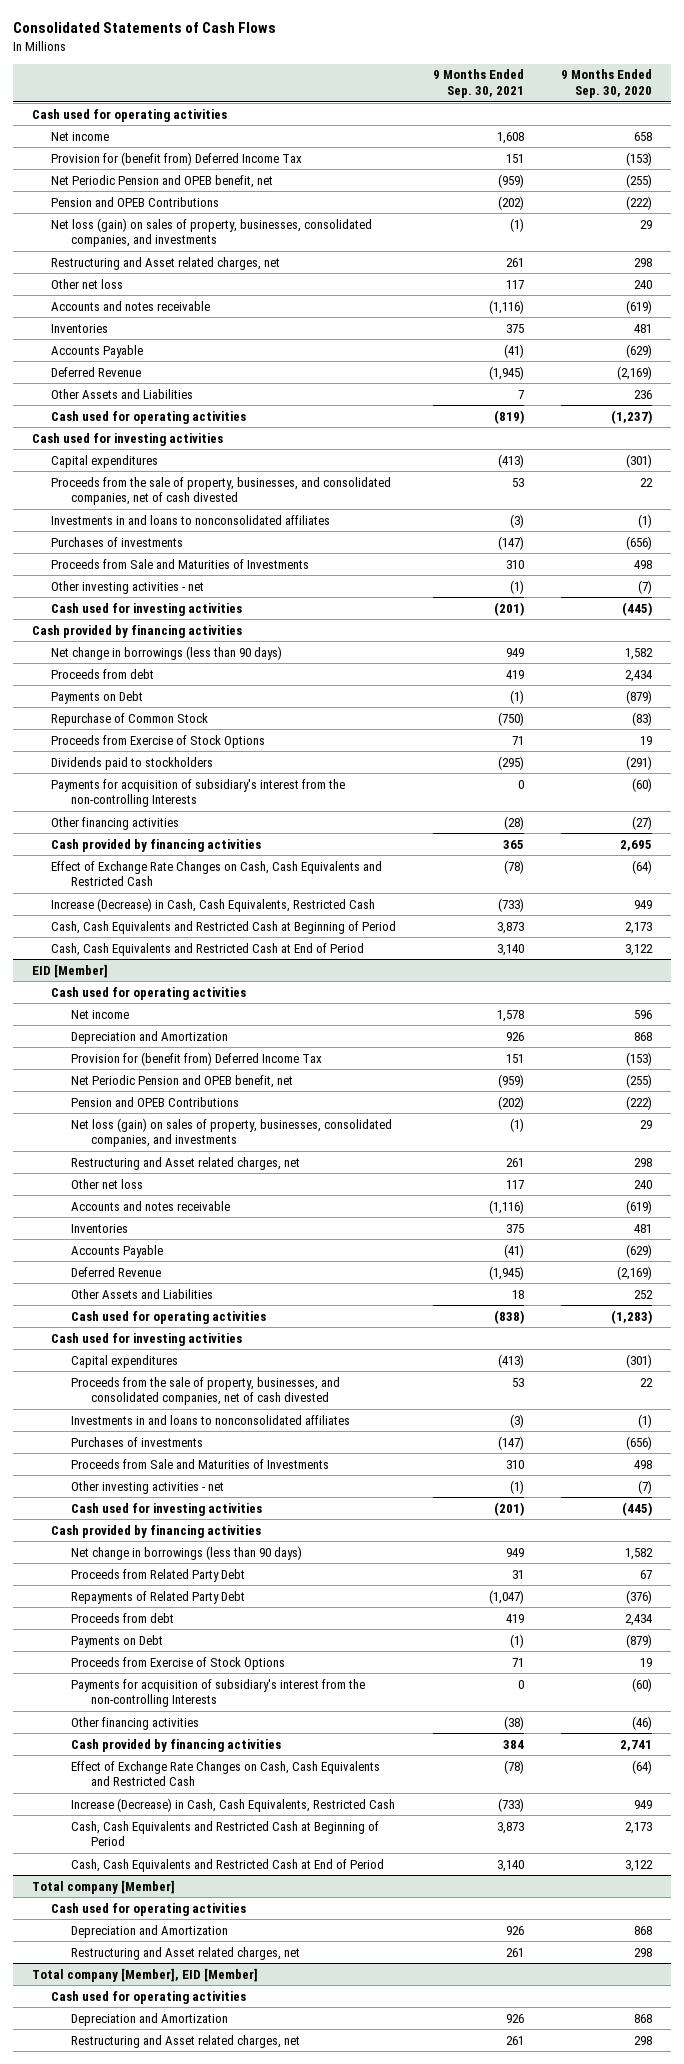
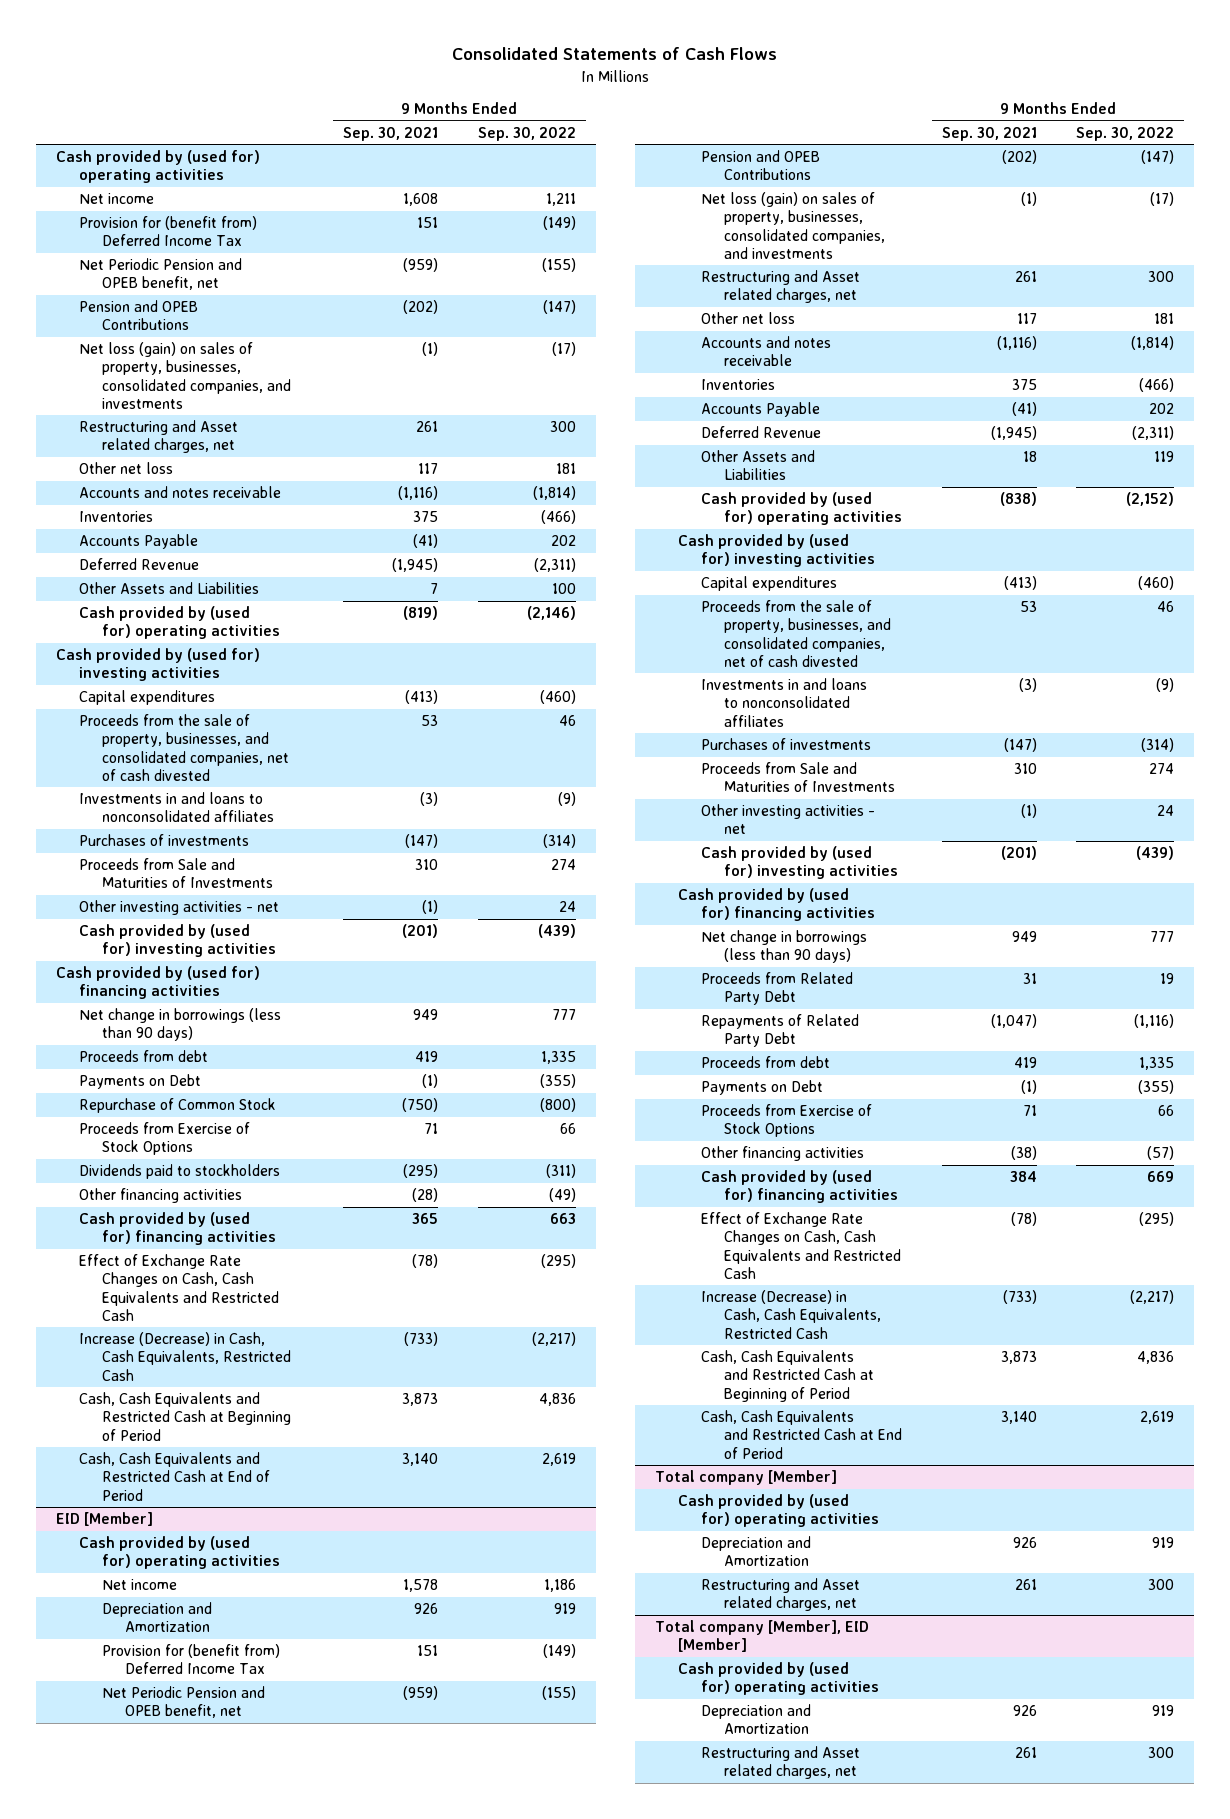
[561,69,653,99] 9 Months Ended Sep. 30, 2020 -> none
none -> [477,126,576,141] Sep. 30, 2022
[31,108,227,122] Cash used for operating activities -> [55,150,260,184] Cash provided by (used for) operating activities
[51,410,247,424] Cash used for operating activities -> [79,606,281,640] Cash provided by (used for) operating activities
[31,432,223,446] Cash used for investing activities -> [55,648,260,682] Cash provided by (used for) investing activities
[51,602,243,616] Cash used for investing activities -> [79,924,277,958] Cash provided by (used for) investing activities
[31,624,242,638] Cash provided by financing activities -> [55,966,260,1000] Cash provided by (used for) financing activities
[51,778,346,808] Payments for acquisition of subsidiary's interest from the non-controlling Interests -> none
[51,838,262,852] Cash provided by financing activities -> [79,1212,277,1246] Cash provided by (used for) financing activities
[51,986,247,1000] Cash used for operating activities -> [79,1536,281,1570] Cash provided by (used for) operating activities
[70,1310,266,1324] Cash used for operating activities -> [700,492,903,526] Cash provided by (used for) operating activities
[51,1332,243,1346] Cash used for investing activities -> [677,534,875,568] Cash provided by (used for) investing activities
[70,1502,262,1516] Cash used for investing activities -> [700,846,899,880] Cash provided by (used for) investing activities
[51,1524,262,1538] Cash provided by financing activities -> [677,888,875,922] Cash provided by (used for) financing activities
[70,1678,365,1708] Payments for acquisition of subsidiary's interest from the non-controlling Interests -> none
[70,1738,281,1752] Cash provided by financing activities -> [700,1170,899,1204] Cash provided by (used for) financing activities
[51,1902,247,1916] Cash used for operating activities -> [677,1494,879,1528] Cash provided by (used for) operating activities
[51,1990,247,2004] Cash used for operating activities -> [677,1662,879,1696] Cash provided by (used for) operating activities

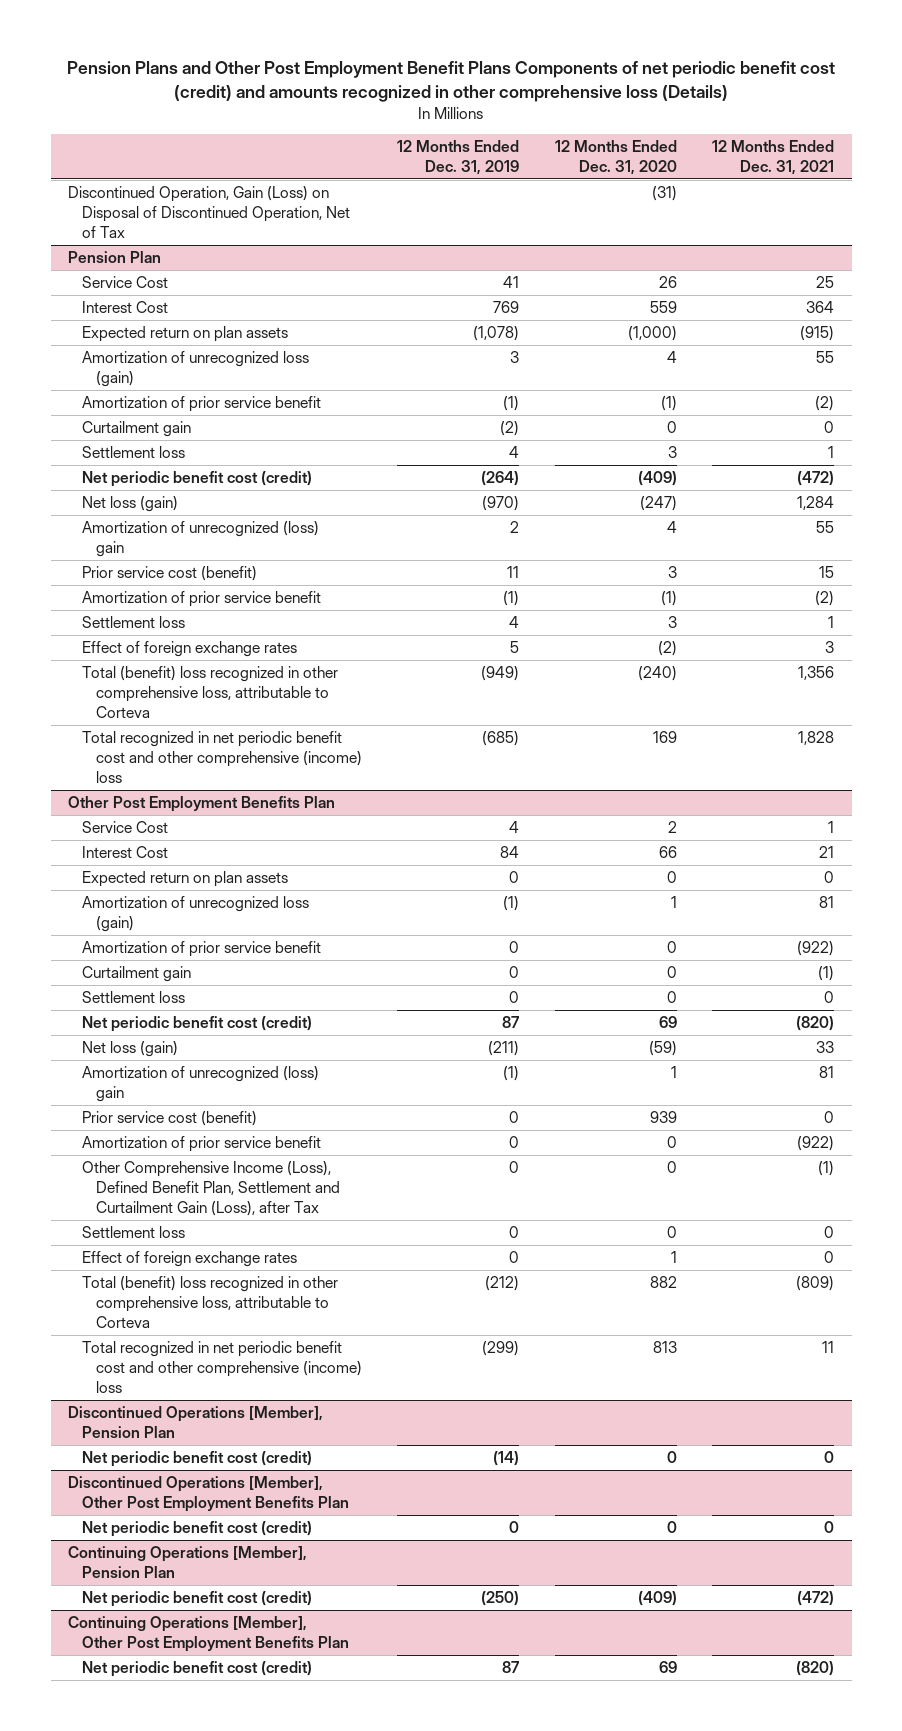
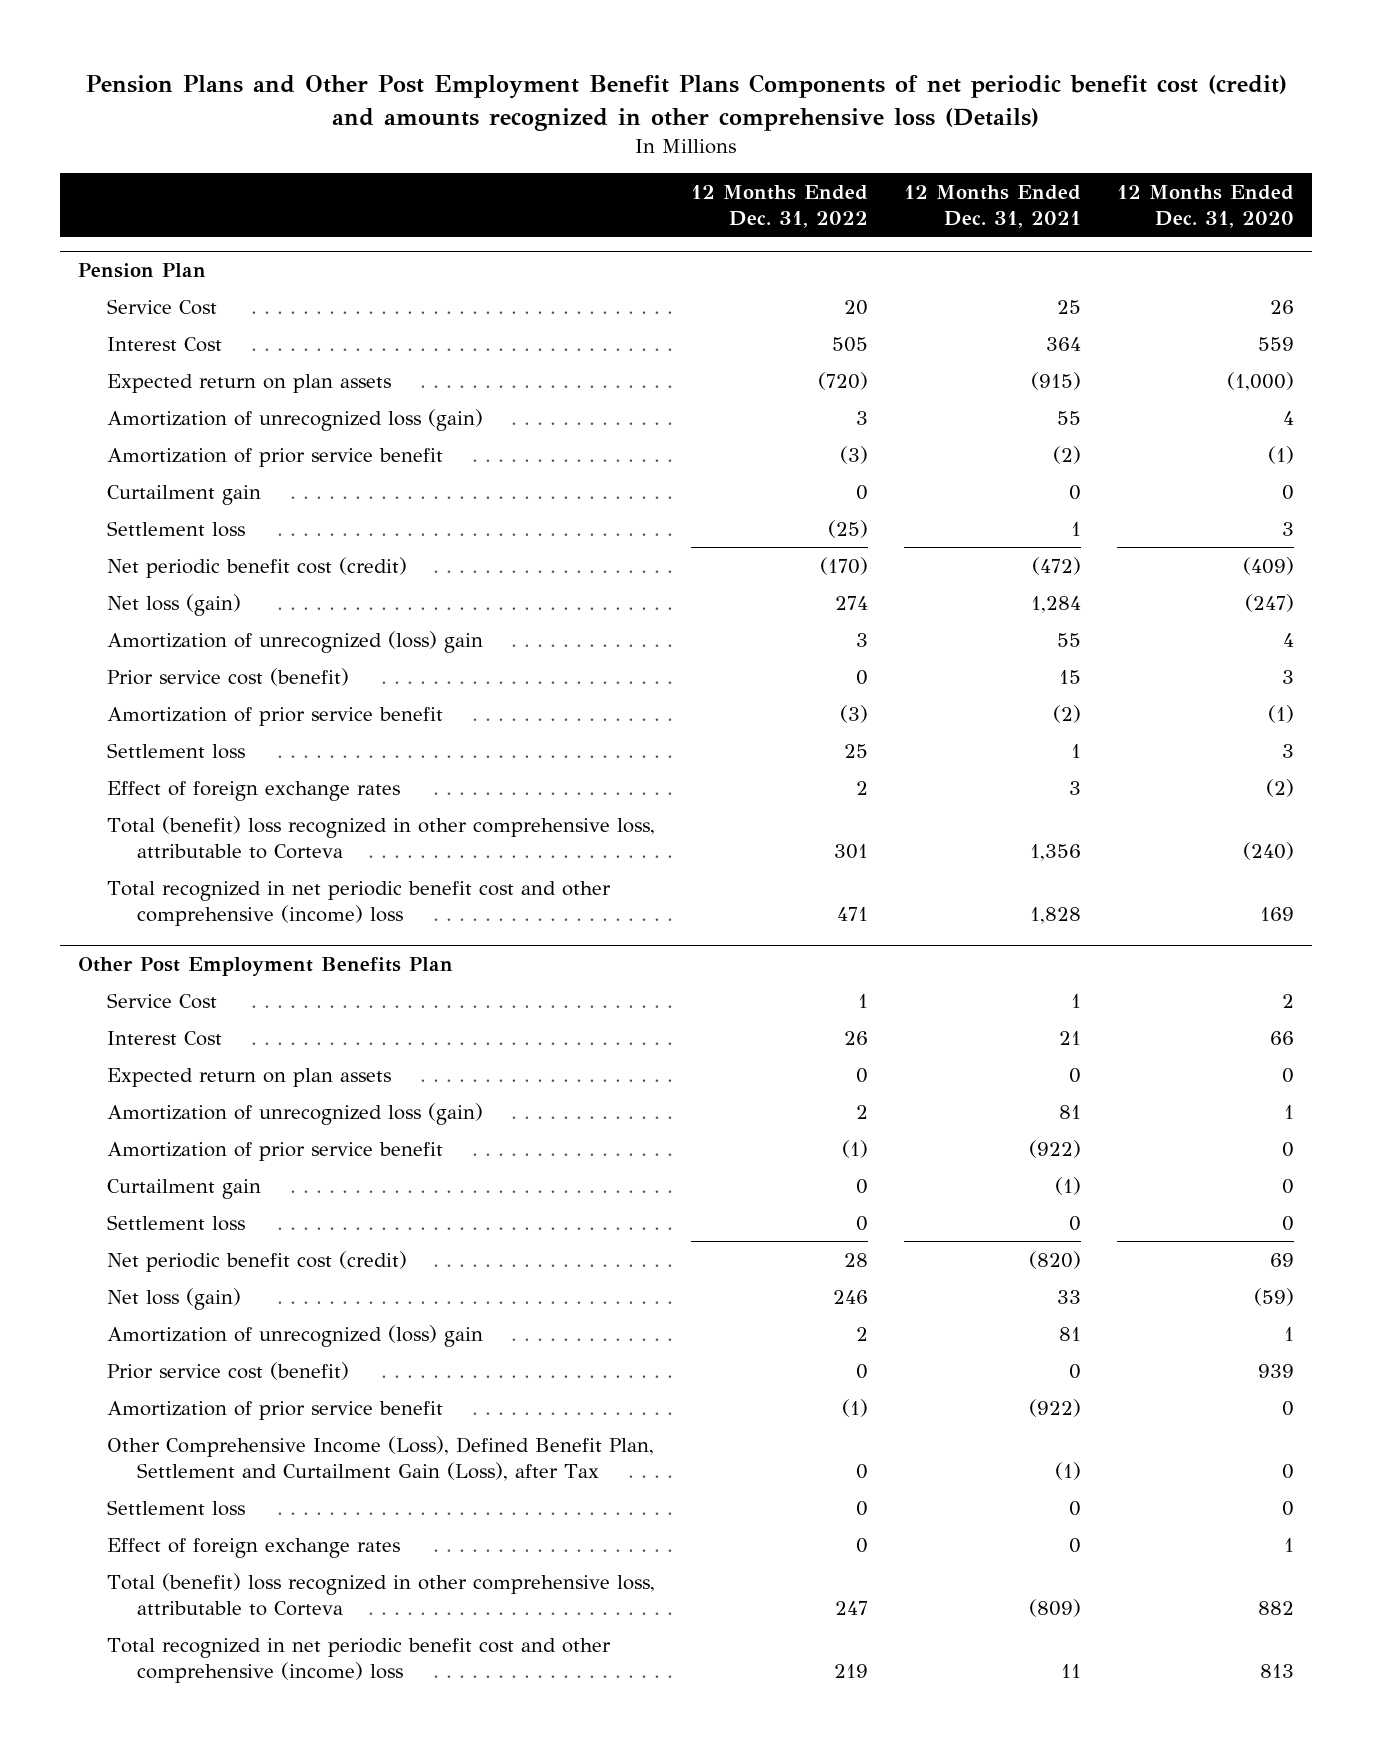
[397,140,520,175] 12 Months Ended Dec. 31, 2019 -> none
none -> [691,184,869,229] 12 Months Ended Dec. 31, 2022
[68,185,351,238] Discontinued Operation, Gain (Loss) on Disposal of Discontinued Operation, Net of Tax -> none
[68,1405,324,1438] Discontinued Operations [Member], Pension Plan -> none
[82,1450,313,1467] Net periodic benefit cost (credit) -> none
[68,1475,350,1512] Discontinued Operations [Member], Other Post Employment Benefits Plan -> none
[82,1520,313,1537] Net periodic benefit cost (credit) -> none
[68,1545,308,1578] Continuing Operations [Member], Pension Plan -> none
[82,1590,313,1607] Net periodic benefit cost (credit) -> none
[68,1615,350,1652] Continuing Operations [Member], Other Post Employment Benefits Plan -> none
[82,1660,313,1677] Net periodic benefit cost (credit) -> none

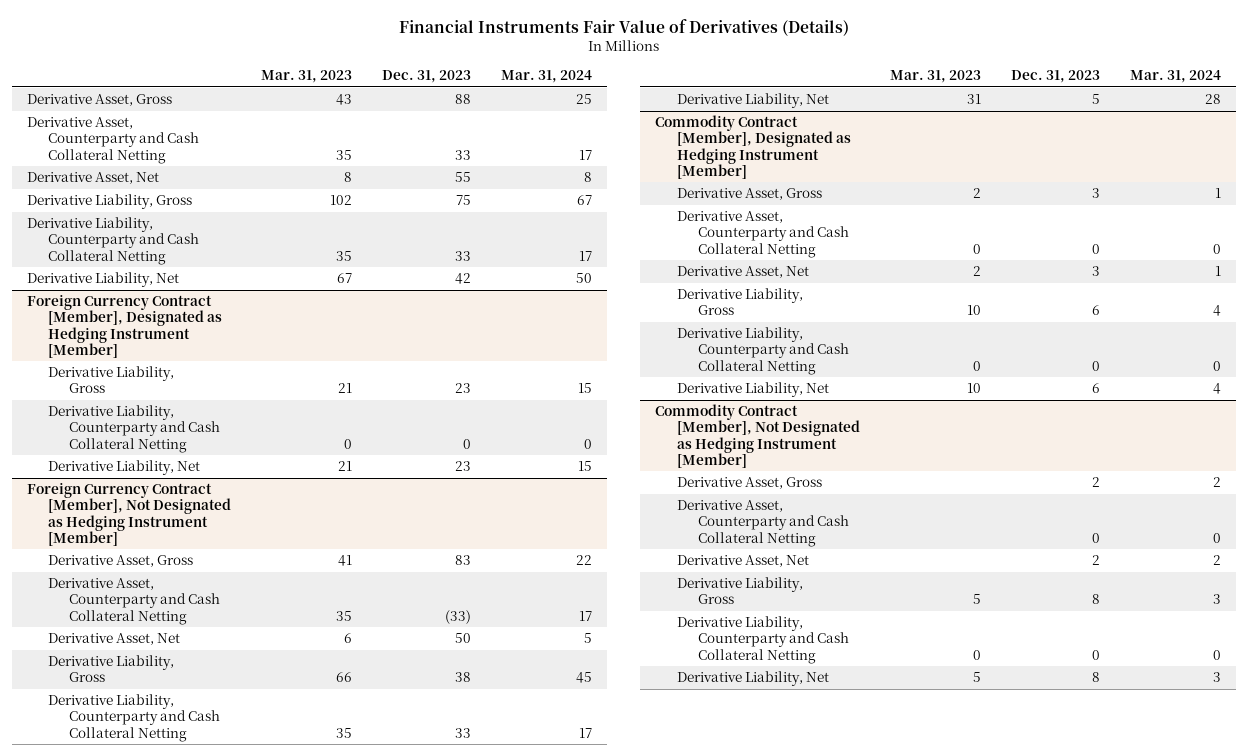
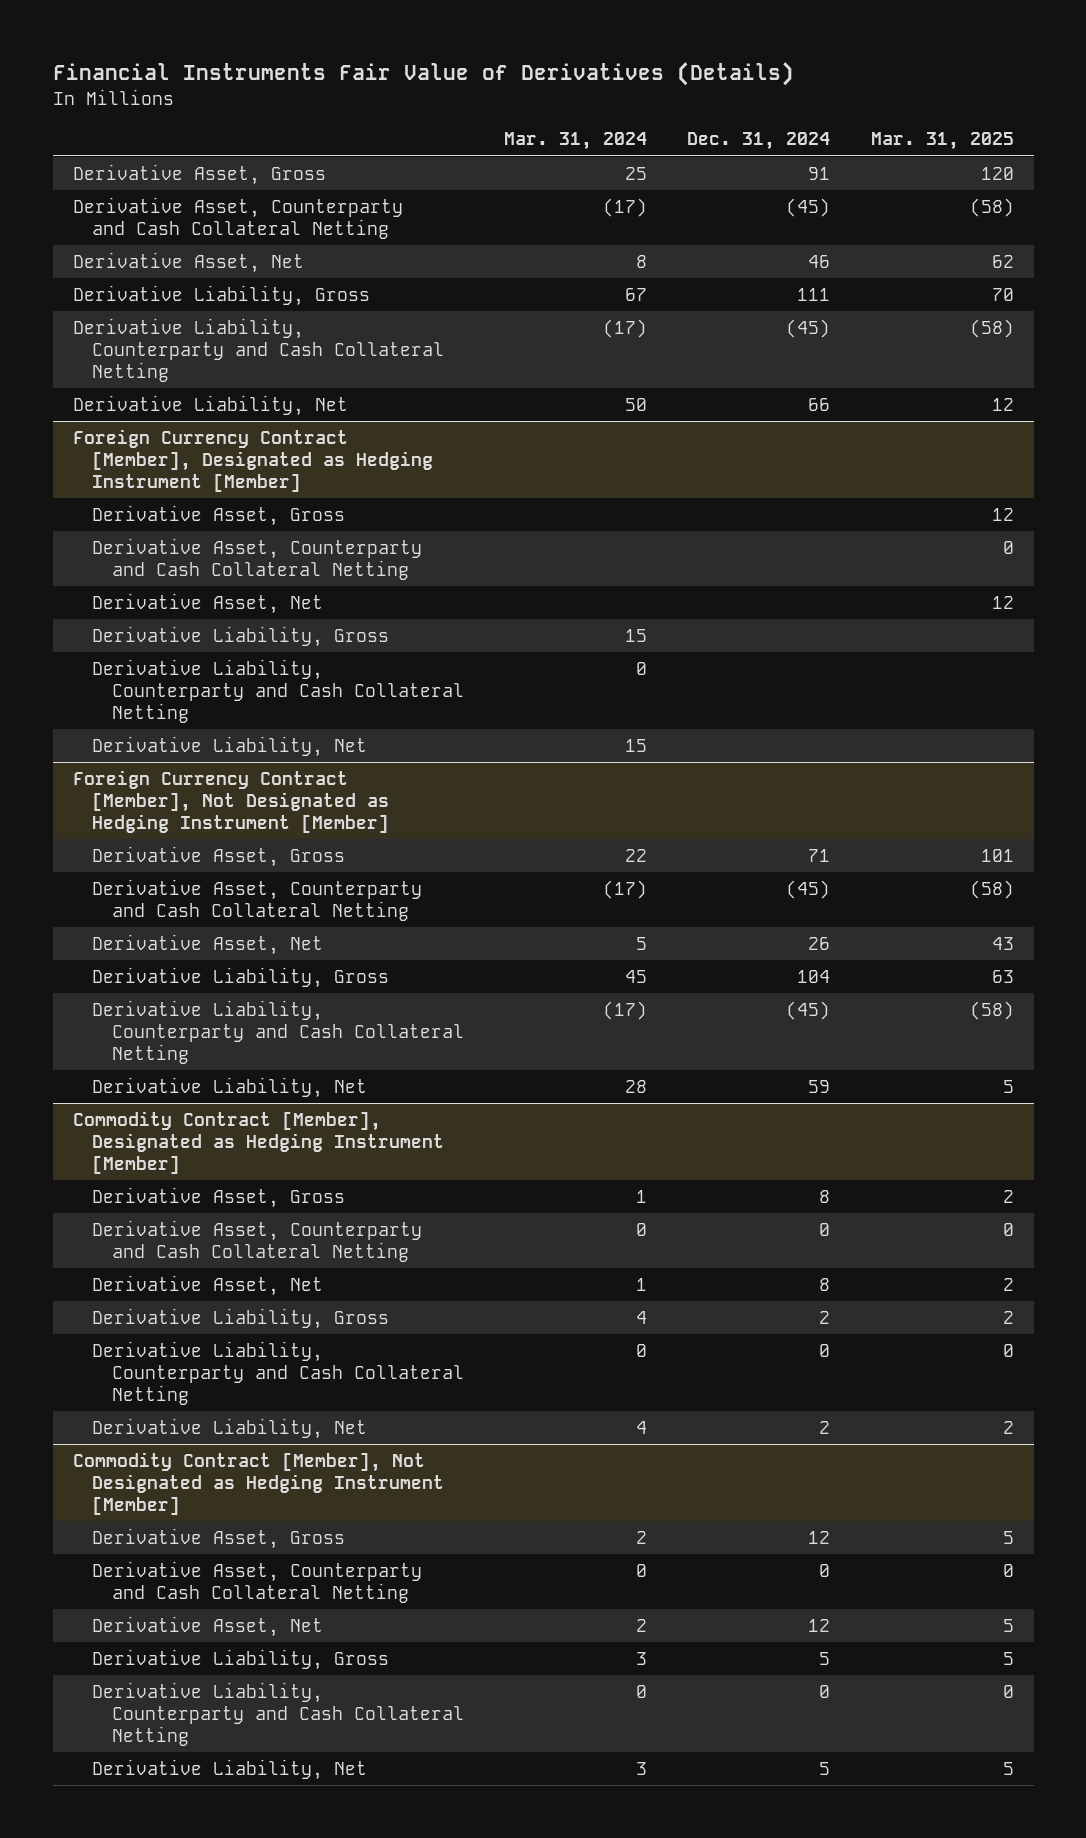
[261,70,353,84] Mar. 31, 2023 -> none
[382,70,472,84] Dec. 31, 2023 -> none
none -> [687,132,831,151] Dec. 31, 2024
none -> [870,132,1014,151] Mar. 31, 2025
[579,149,593,160] 17 -> [602,197,647,217] (17)
[579,250,593,261] 17 -> [602,318,647,338] (17)
none -> [92,504,346,526] Derivative Asset, Gross
none -> [92,537,423,580] Derivative Asset, Counterparty and Cash Collateral Netting
none -> [92,592,324,614] Derivative Asset, Net
[579,610,593,621] 17 -> [602,879,647,899] (17)
[579,727,593,738] 17 -> [602,1000,647,1020] (17)

